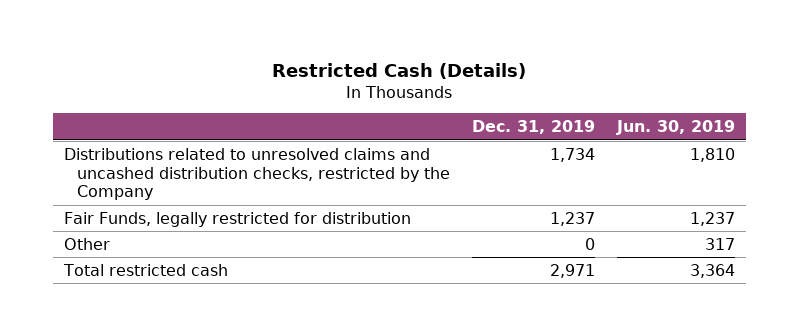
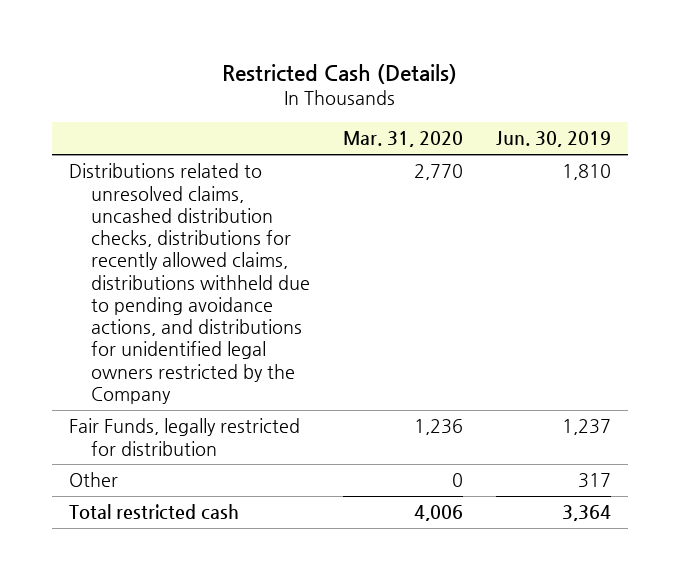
[472,120,596,135] Dec. 31, 2019 -> none
none -> [343,131,464,148] Mar. 31, 2020
[63,147,451,201] Distributions related to unresolved claims and uncashed distribution checks, restricted by the Company -> [69,163,310,404] Distributions related to unresolved claims, uncashed distribution checks, distributions for recently allowed claims, distributions withheld due to pending avoidance actions, and distributions for unidentified legal owners restricted by the Company

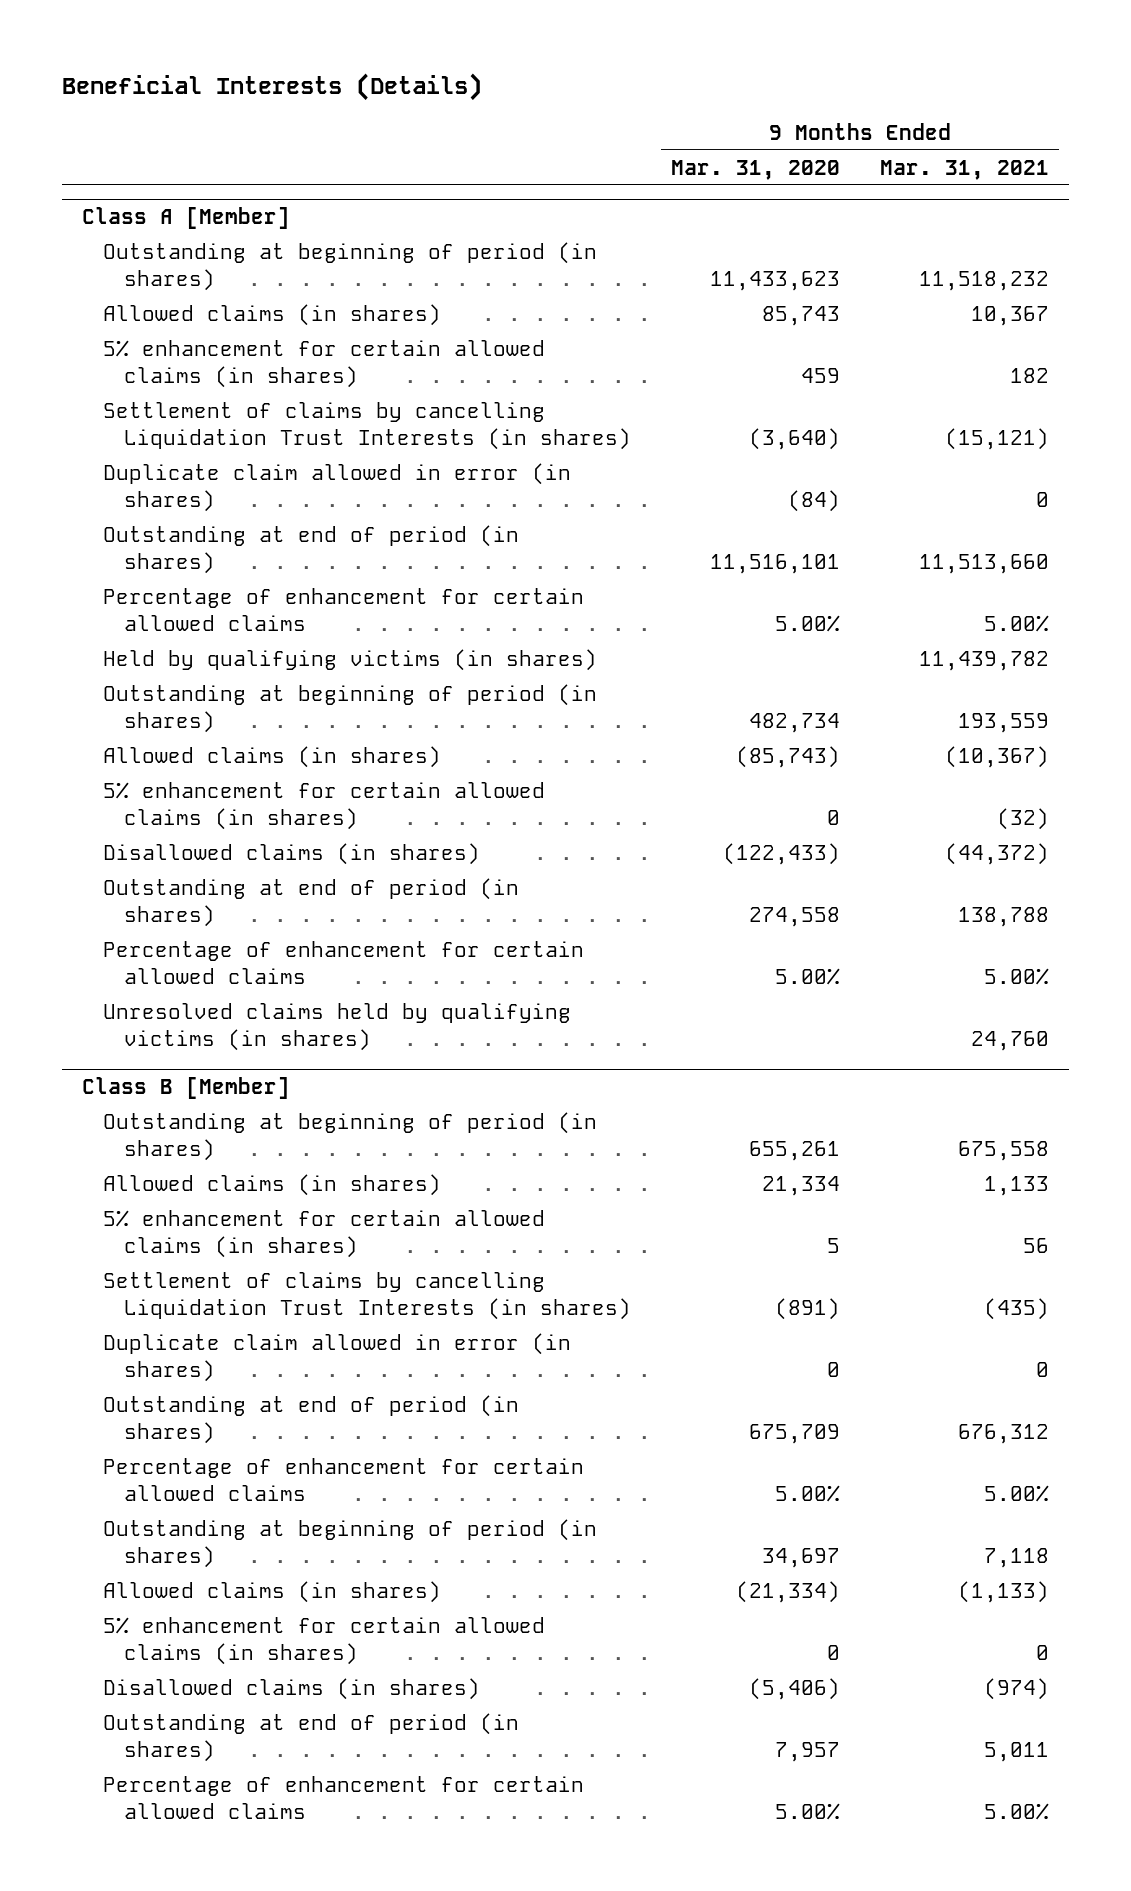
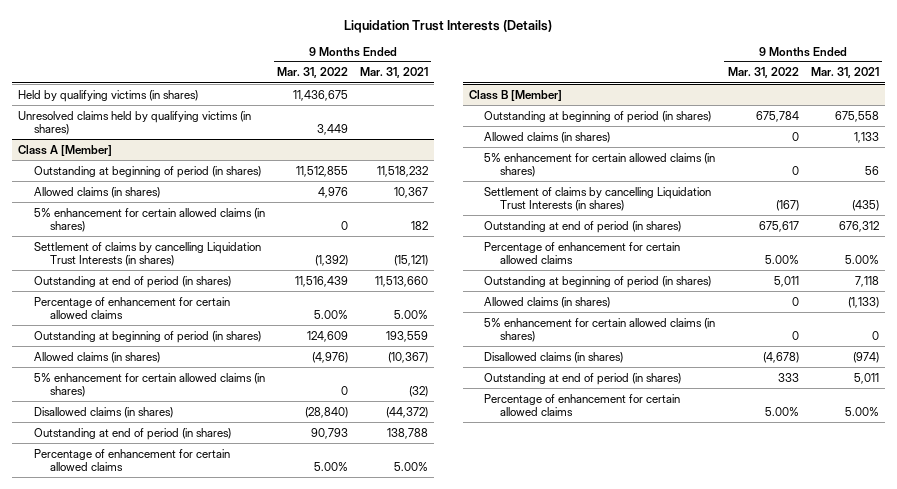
[61,73,482,102] Beneficial Interests (Details) -> [344,19,553,33] Liquidation Trust Interests (Details)
[671,159,841,180] Mar. 31, 2020 -> none
none -> [276,67,348,79] Mar. 31, 2022
none -> [18,89,199,102] Held by qualifying victims (in shares)
none -> [18,110,252,135] Unresolved claims held by qualifying victims (in shares)
[102,462,571,512] Duplicate claim allowed in error (in shares) -> none
[102,648,597,671] Held by qualifying victims (in shares) -> none
[102,1002,571,1051] Unresolved claims held by qualifying victims (in shares) -> none
[102,1332,571,1382] Duplicate claim allowed in error (in shares) -> none

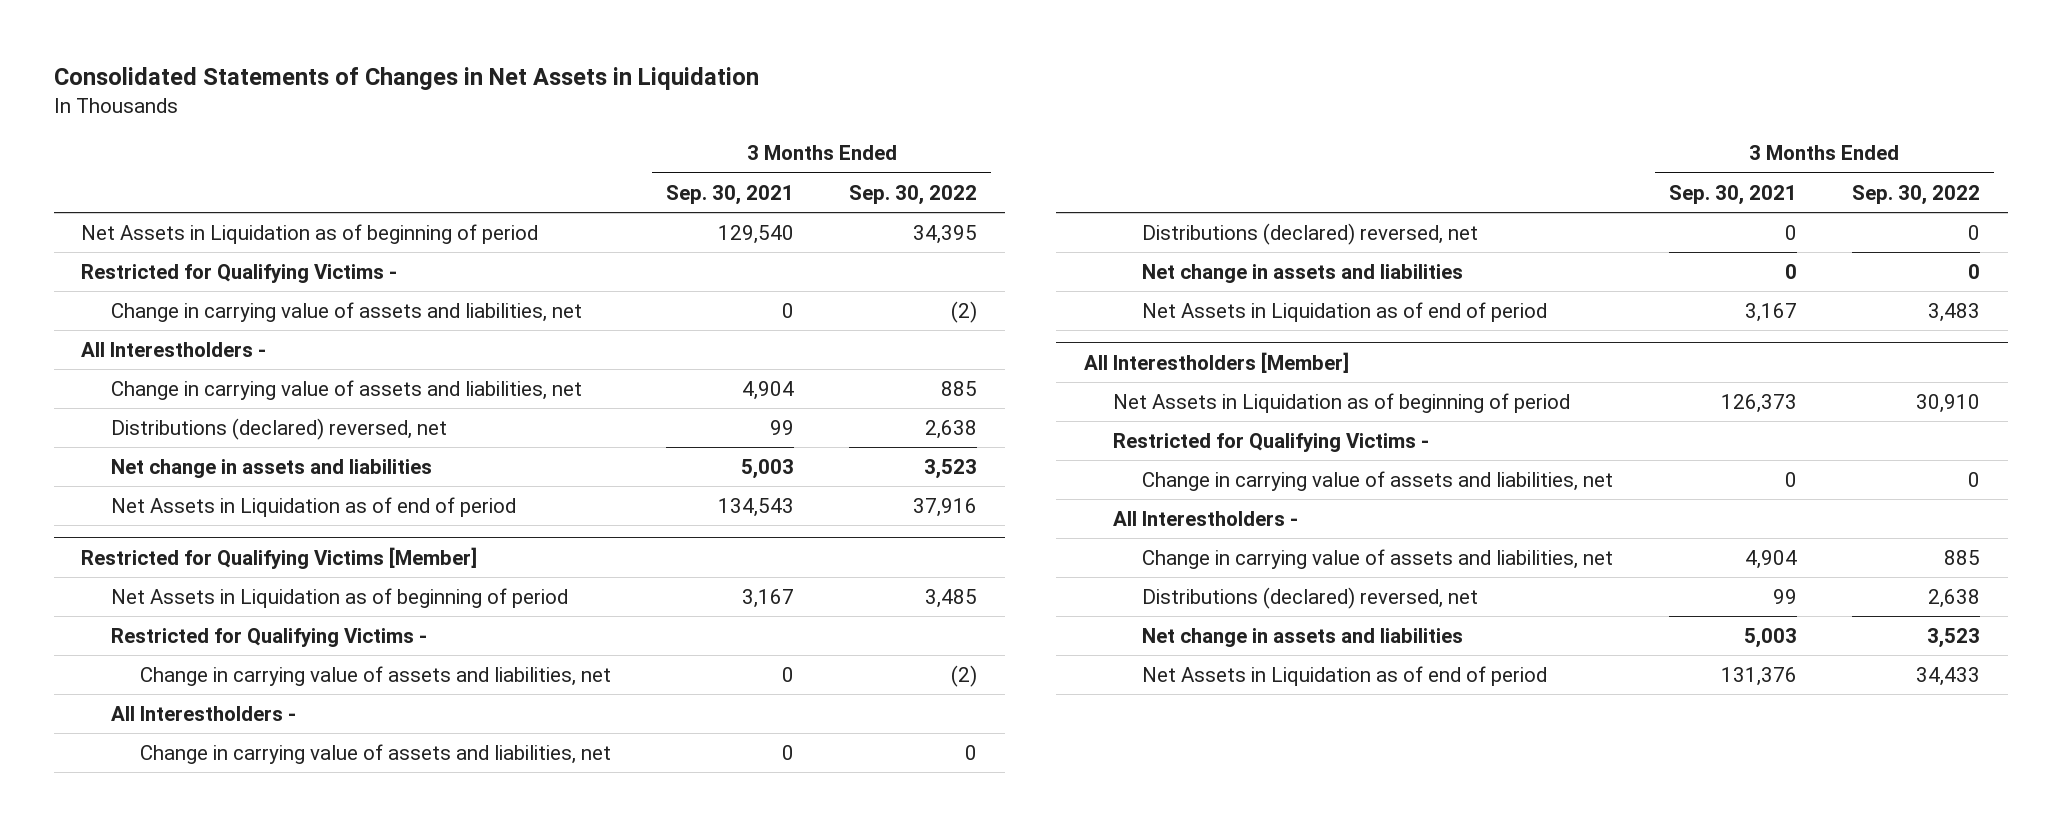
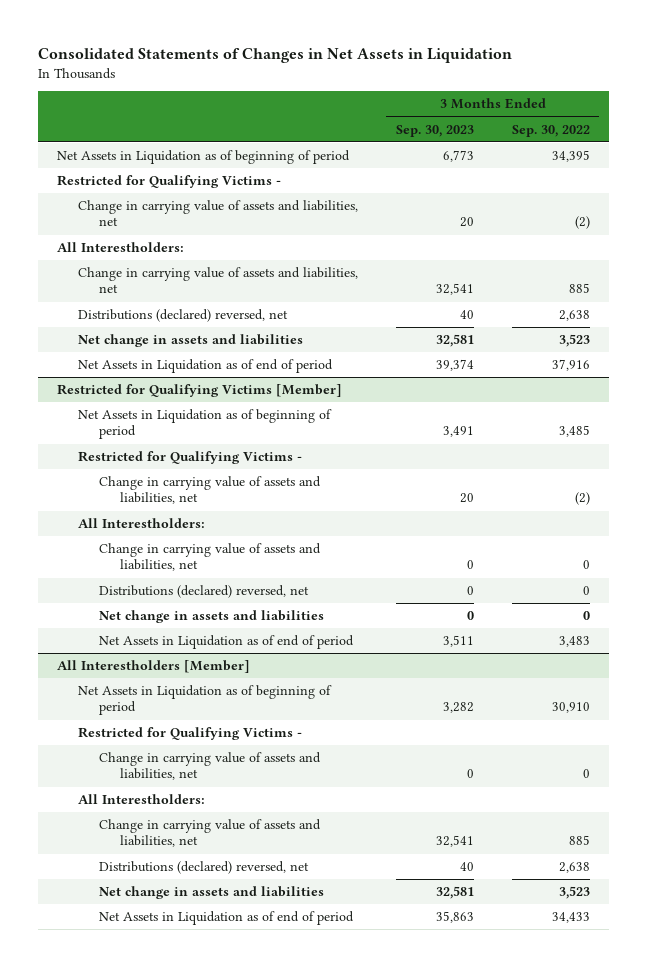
[666,184,795,205] Sep. 30, 2021 -> none
none -> [395,124,474,137] Sep. 30, 2023
[81,341,267,357] All Interestholders - -> [56,242,184,253] All Interestholders:
[110,705,296,721] All Interestholders - -> [77,518,205,529] All Interestholders:
[1113,510,1299,526] All Interestholders - -> [77,794,205,805] All Interestholders:

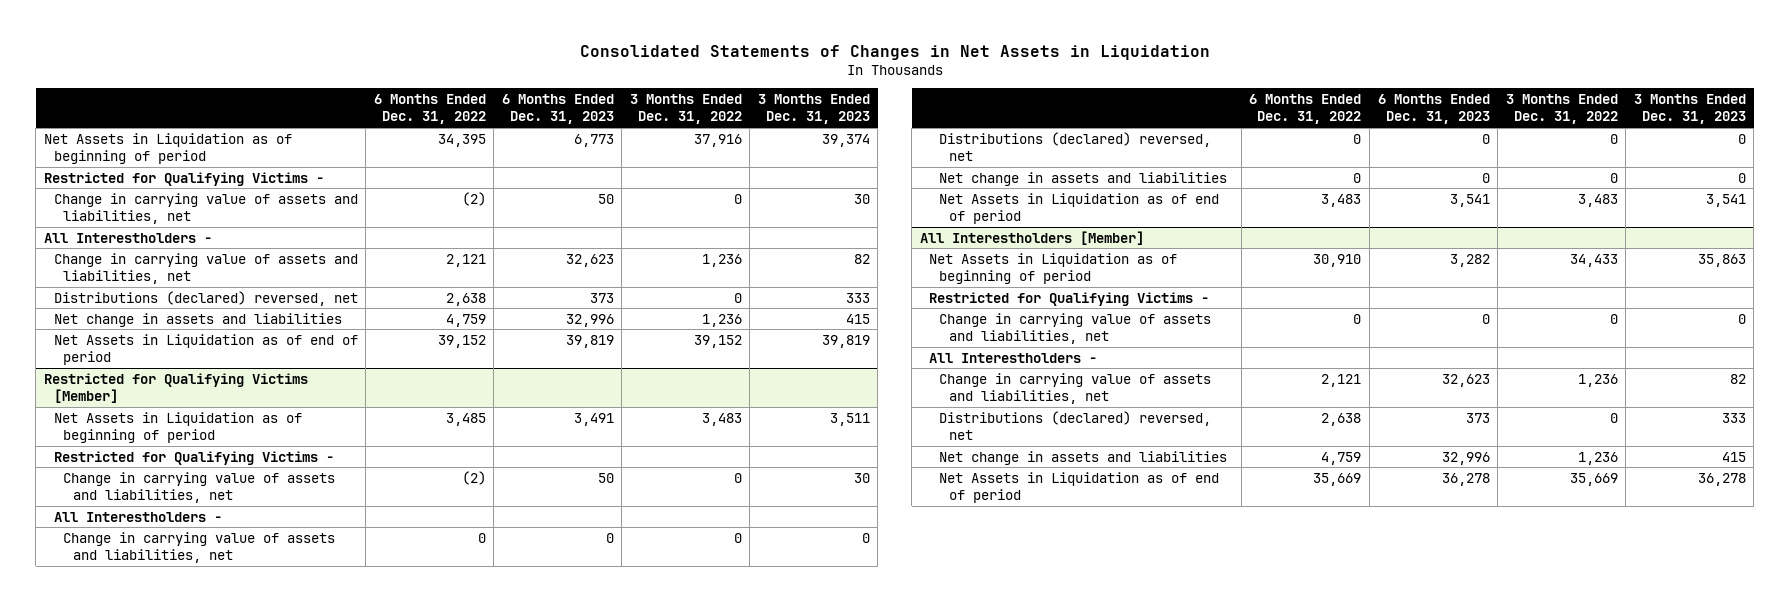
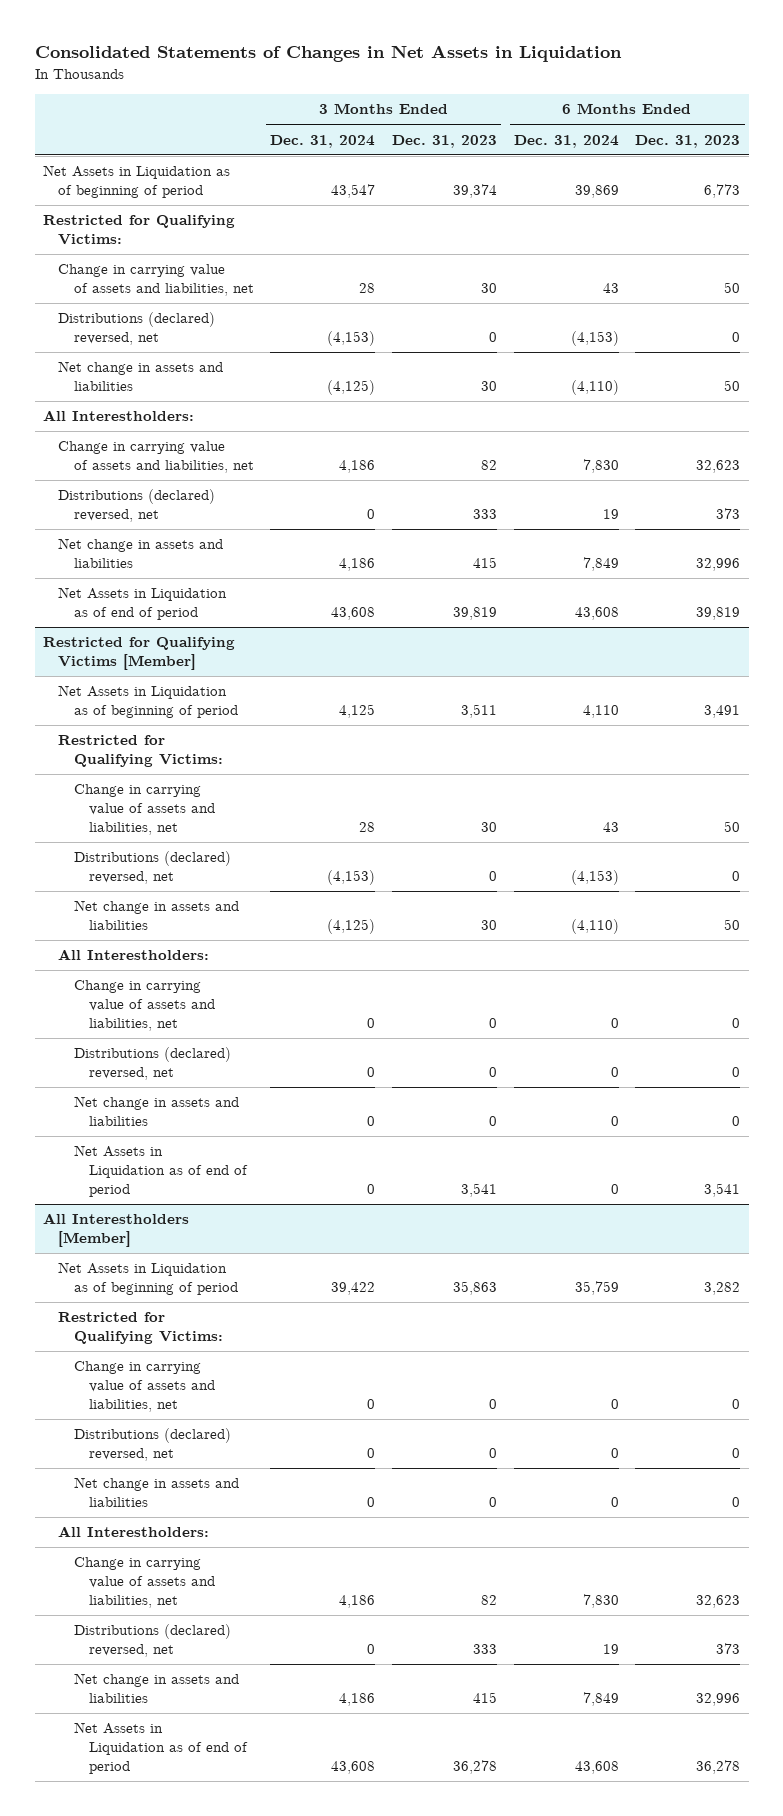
[373,94,486,125] 6 Months Ended Dec. 31, 2022 -> none
[629,94,742,125] 3 Months Ended Dec. 31, 2022 -> none
none -> [270,134,376,148] Dec. 31, 2024
none -> [513,134,619,148] Dec. 31, 2024
[43,171,324,186] Restricted for Qualifying Victims - -> [42,215,235,246] Restricted for Qualifying Victims:
none -> [58,312,216,346] Distributions (declared) reversed, net
none -> [58,361,224,392] Net change in assets and liabilities
[43,232,212,243] All Interestholders - -> [42,410,194,422] All Interestholders:
[53,450,334,465] Restricted for Qualifying Victims - -> [58,735,223,768] Restricted for Qualifying Victims:
none -> [73,851,231,885] Distributions (declared) reversed, net
none -> [73,900,239,931] Net change in assets and liabilities
[53,511,222,522] All Interestholders - -> [58,949,210,961] All Interestholders:
[929,291,1210,306] Restricted for Qualifying Victims - -> [58,1312,223,1345] Restricted for Qualifying Victims:
none -> [73,1428,231,1462] Distributions (declared) reversed, net
none -> [73,1477,239,1508] Net change in assets and liabilities
[929,352,1098,363] All Interestholders - -> [58,1526,210,1538] All Interestholders:

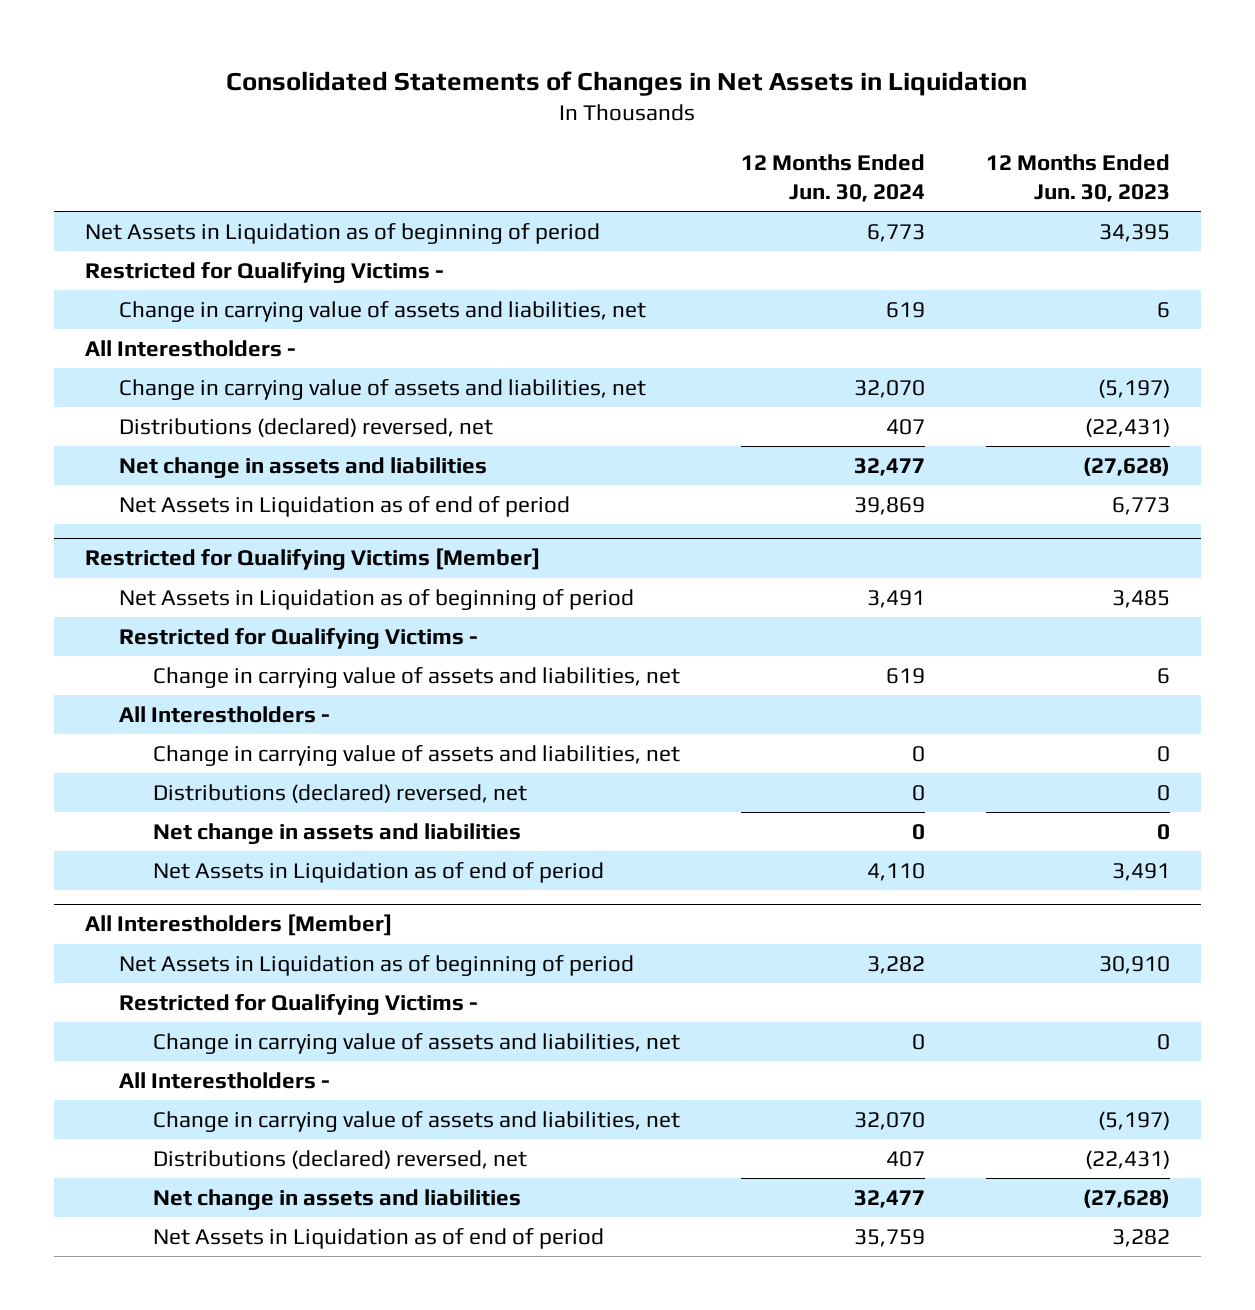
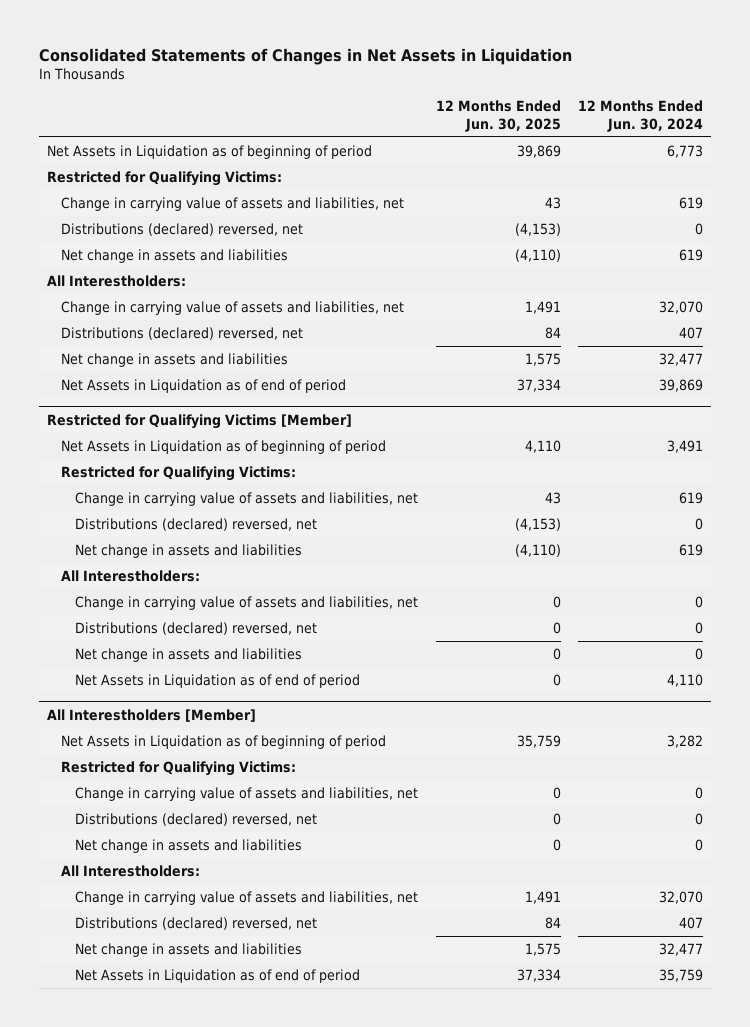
[985,154,1170,202] 12 Months Ended Jun. 30, 2023 -> none
none -> [435,100,561,132] 12 Months Ended Jun. 30, 2025
[84,262,444,284] Restricted for Qualifying Victims - -> [47,171,283,187] Restricted for Qualifying Victims:
none -> [61,223,304,237] Distributions (declared) reversed, net
none -> [61,249,289,264] Net change in assets and liabilities
[84,340,296,358] All Interestholders - -> [47,275,187,288] All Interestholders:
[118,628,478,650] Restricted for Qualifying Victims - -> [61,466,297,482] Restricted for Qualifying Victims:
none -> [75,518,318,532] Distributions (declared) reversed, net
none -> [75,544,303,559] Net change in assets and liabilities
[118,706,330,724] All Interestholders - -> [61,570,201,583] All Interestholders:
[118,994,478,1016] Restricted for Qualifying Victims - -> [61,761,297,777] Restricted for Qualifying Victims:
none -> [75,813,318,827] Distributions (declared) reversed, net
none -> [75,839,303,854] Net change in assets and liabilities
[118,1072,330,1090] All Interestholders - -> [61,865,201,878] All Interestholders:

